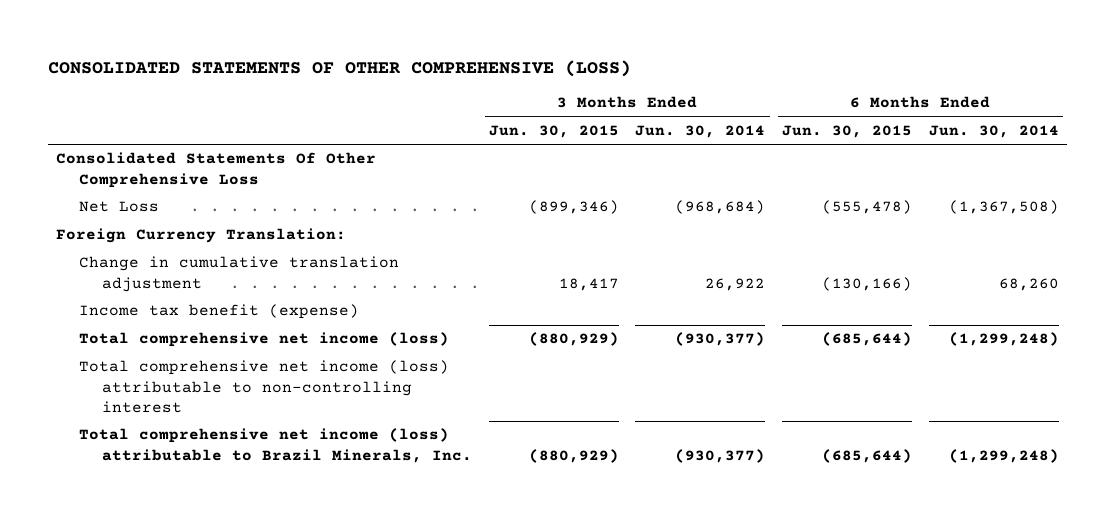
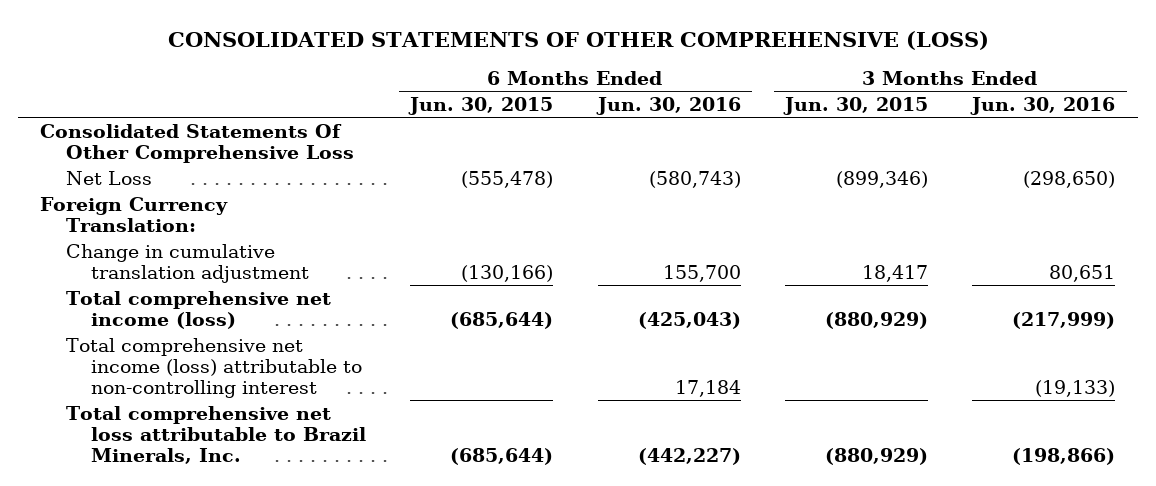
[635,124,766,138] Jun. 30, 2014 -> none
[928,124,1059,138] Jun. 30, 2014 -> none
none -> [595,96,741,115] Jun. 30, 2016
none -> [970,96,1116,115] Jun. 30, 2016
[78,304,359,320] Income tax benefit (expense) -> none
[78,428,473,463] Total comprehensive net income (loss) attributable to Brazil Minerals, Inc. -> [65,405,366,465] Total comprehensive net loss attributable to Brazil Minerals, Inc.

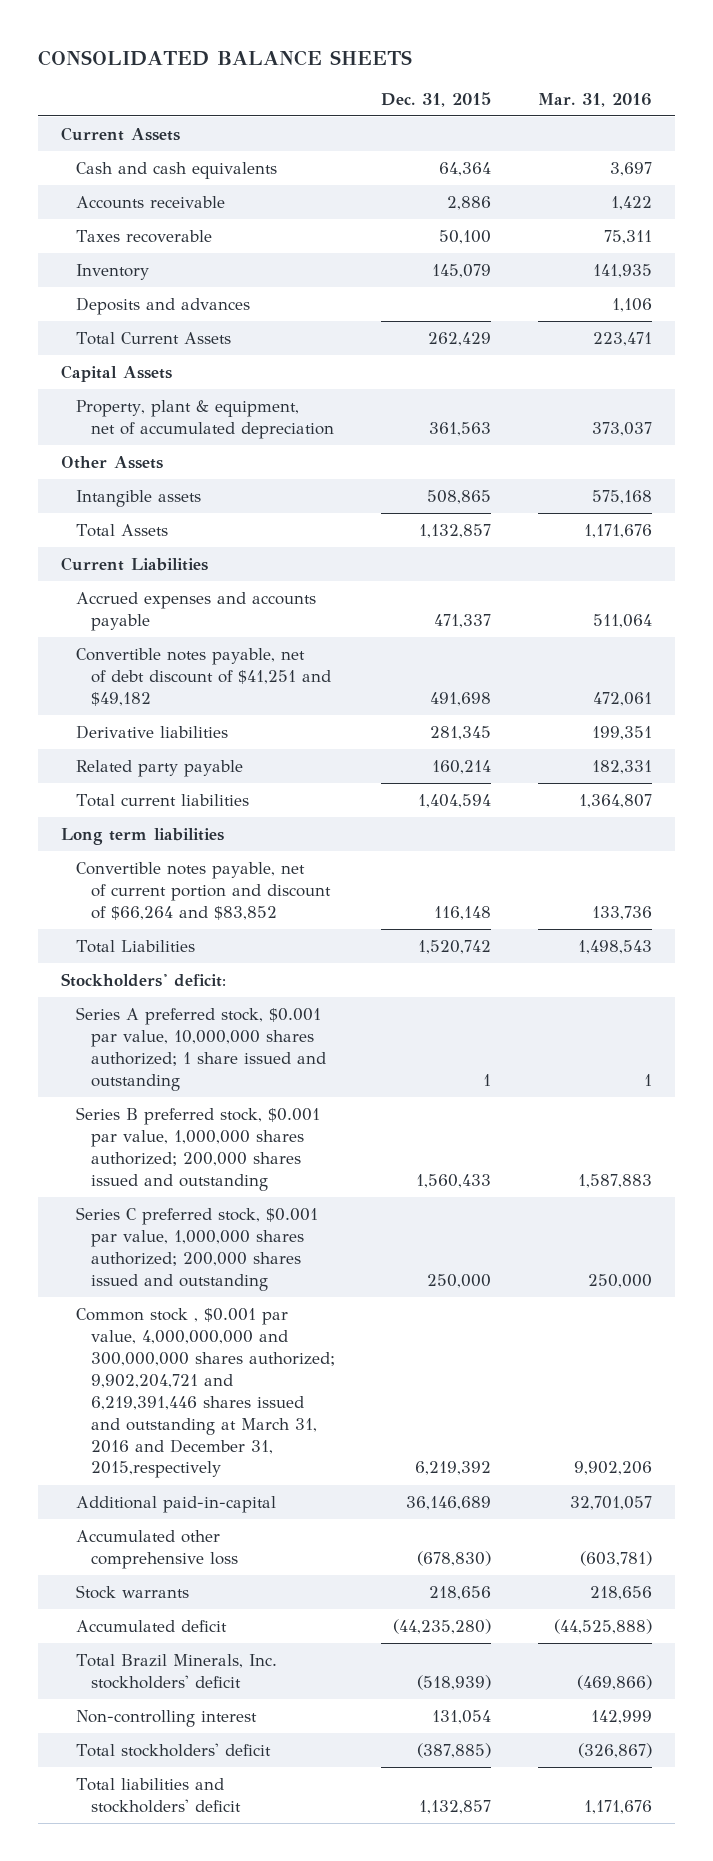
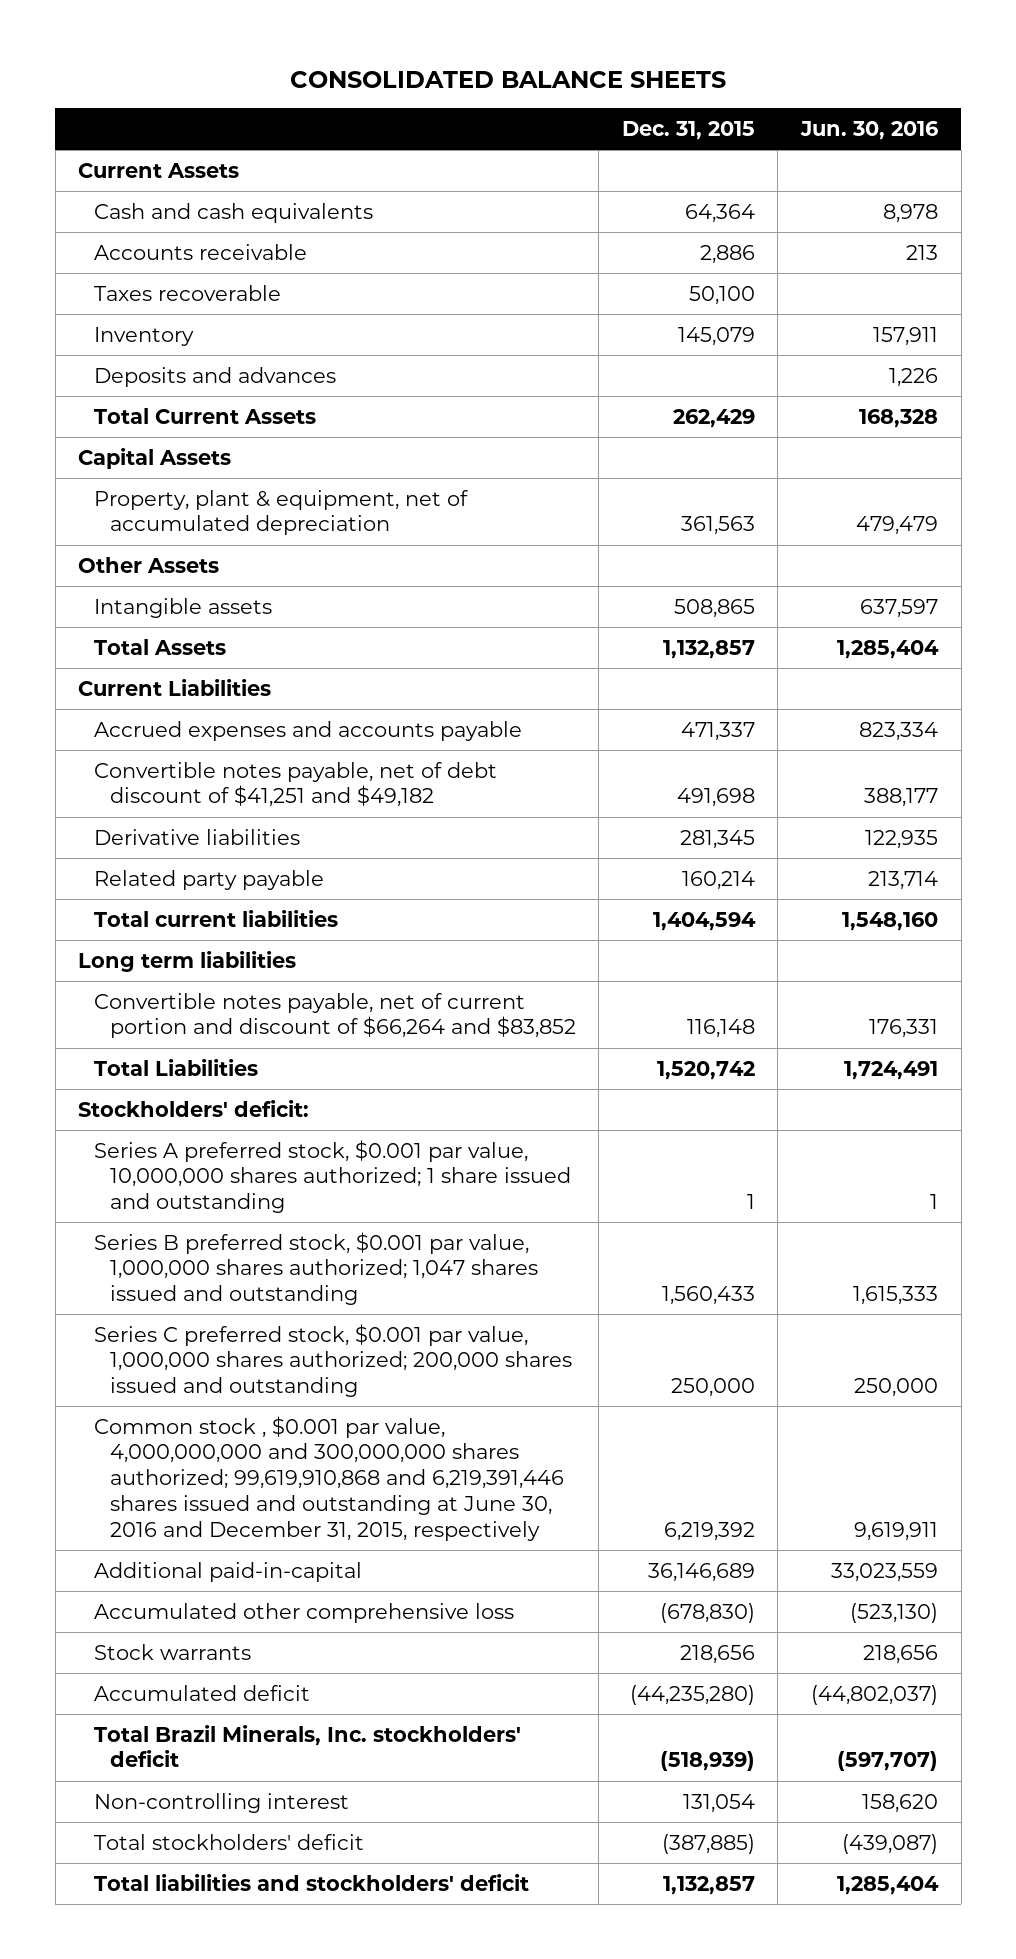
[537,92,652,107] Mar. 31, 2016 -> none
none -> [799,120,938,140] Jun. 30, 2016
[76,1106,321,1191] Series B preferred stock, $0.001 par value, 1,000,000 shares authorized; 200,000 shares issued and outstanding -> [94,1231,538,1306] Series B preferred stock, $0.001 par value, 1,000,000 shares authorized; 1,047 shares issued and outstanding
[76,1307,336,1479] Common stock , $0.001 par value, 4,000,000,000 and 300,000,000 shares authorized; 9,902,204,721 and 6,219,391,446 shares issued and outstanding at March 31, 2016 and December 31, 2015,respectively -> [94,1415,564,1541] Common stock , $0.001 par value, 4,000,000,000 and 300,000,000 shares authorized; 99,619,910,868 and 6,219,391,446 shares issued and outstanding at June 30, 2016 and December 31, 2015, respectively

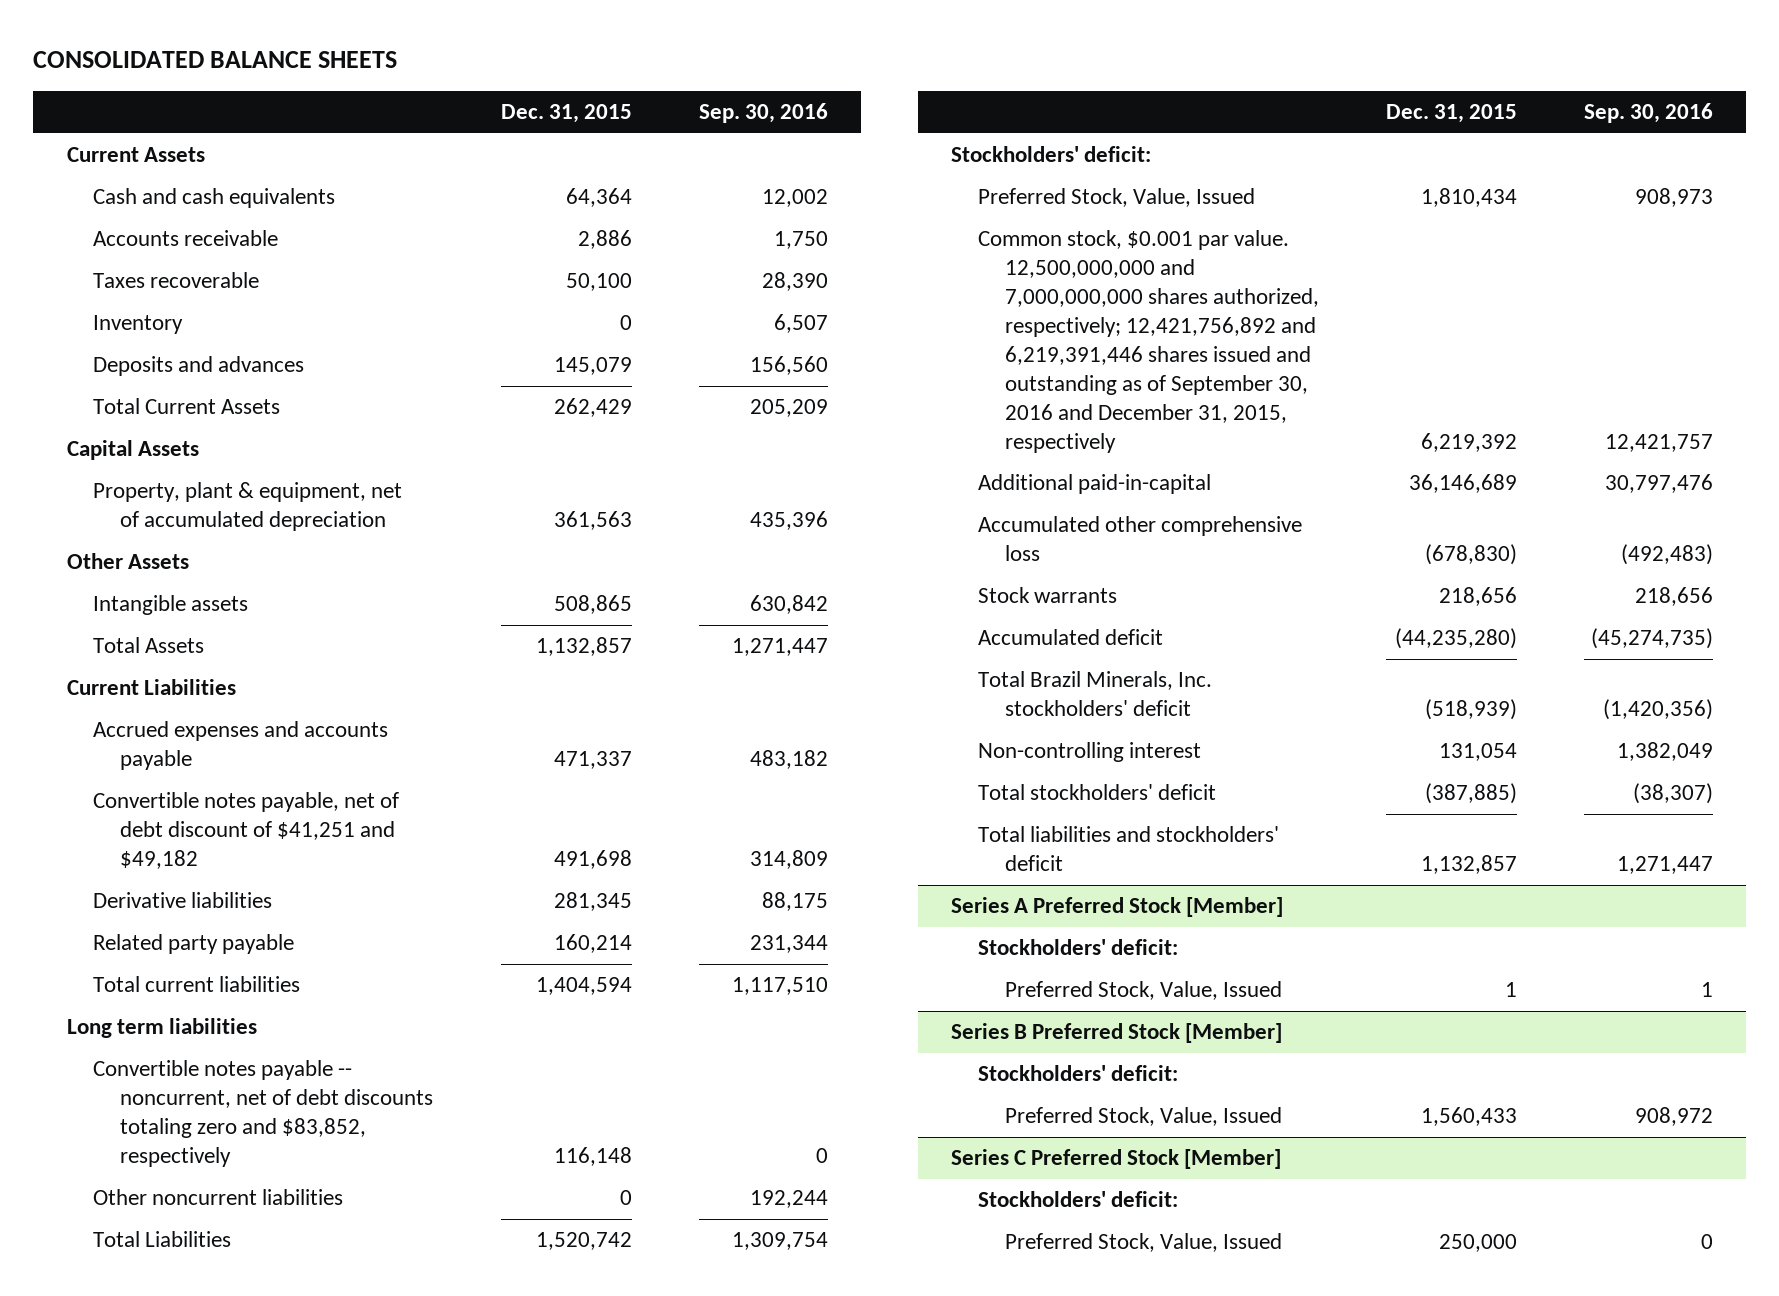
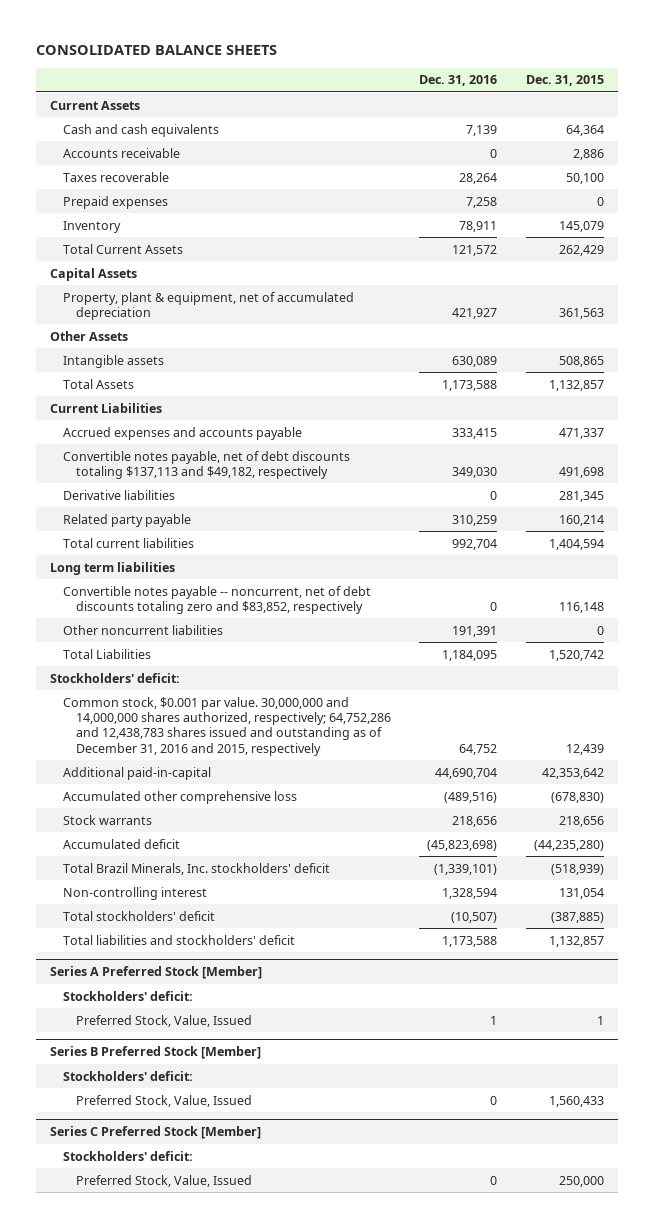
[698,103,828,124] Sep. 30, 2016 -> none
none -> [419,75,498,87] Dec. 31, 2016
[93,356,305,377] Deposits and advances -> none
none -> [62,195,168,209] Prepaid expenses
[620,315,633,331] 0 -> [558,220,604,232] 145,079
[93,792,400,870] Convertible notes payable, net of debt discount of $41,251 and $49,182 -> [62,450,350,479] Convertible notes payable, net of debt discounts totaling $137,113 and $49,182, respectively
[978,188,1256,208] Preferred Stock, Value, Issued -> none
[978,230,1320,453] Common stock, $0.001 par value. 12,500,000,000 and 7,000,000,000 shares authorized, respectively; 12,421,756,892 and 6,219,391,446 shares issued and outstanding as of September 30, 2016 and December 31, 2015, respectively -> [62,696,391,756] Common stock, $0.001 par value. 30,000,000 and 14,000,000 shares authorized, respectively; 64,752,286 and 12,438,783 shares issued and outstanding as of December 31, 2016 and 2015, respectively
[1420,432,1517,452] 6,219,392 -> [565,743,604,755] 12,439
[1408,474,1517,494] 36,146,689 -> [541,767,604,779] 42,353,642

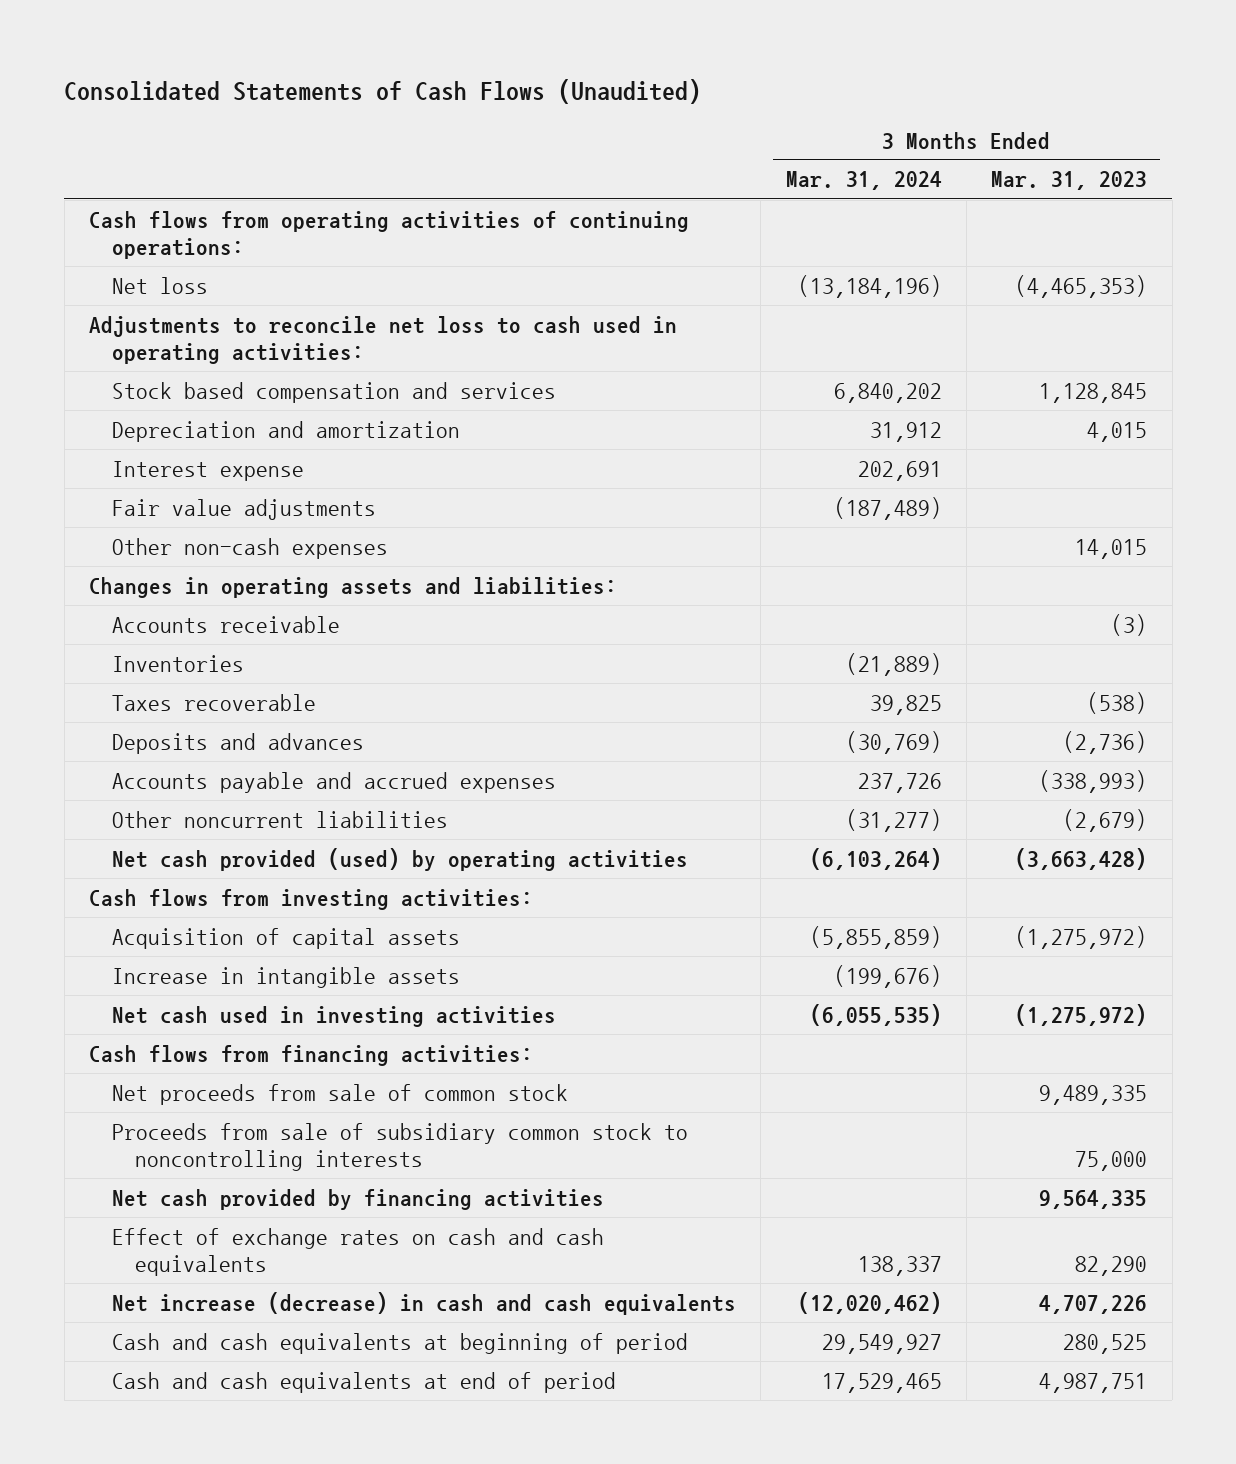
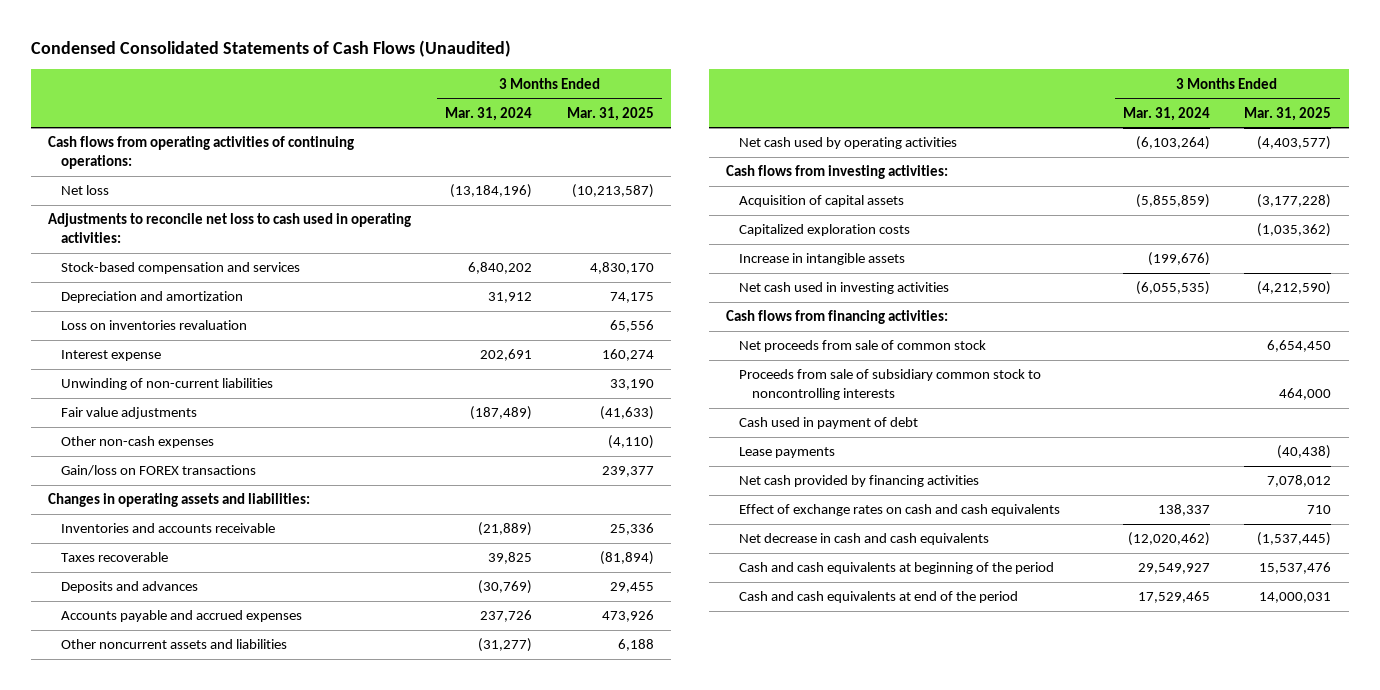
[64,78,702,104] Consolidated Statements of Cash Flows (Unaudited) -> [30,40,511,58] Condensed Consolidated Statements of Cash Flows (Unaudited)
[991,171,1148,191] Mar. 31, 2023 -> none
none -> [566,106,654,121] Mar. 31, 2025
[112,381,557,403] Stock based compensation and services -> [61,262,301,275] Stock-based compensation and services
none -> [61,320,248,331] Loss on inventories revaluation
none -> [61,378,274,391] Unwinding of non-current liabilities
none -> [61,465,257,477] Gain/loss on FOREX transactions
[112,615,341,633] Accounts receivable -> none
[112,654,245,672] Inventories -> [61,523,276,534] Inventories and accounts receivable
[112,810,449,828] Other noncurrent liabilities -> [61,639,288,650] Other noncurrent assets and liabilities
[112,847,689,871] Net cash provided (used) by operating activities -> [738,137,957,150] Net cash used by operating activities
none -> [738,224,910,237] Capitalized exploration costs
none -> [738,417,918,430] Cash used in payment of debt
none -> [738,447,835,459] Lease payments
[112,1291,737,1315] Net increase (decrease) in cash and cash equivalents -> [738,533,989,546] Net decrease in cash and cash equivalents
[112,1332,689,1354] Cash and cash equivalents at beginning of period -> [738,562,1054,575] Cash and cash equivalents at beginning of the period
[112,1371,617,1393] Cash and cash equivalents at end of period -> [738,591,1018,604] Cash and cash equivalents at end of the period

